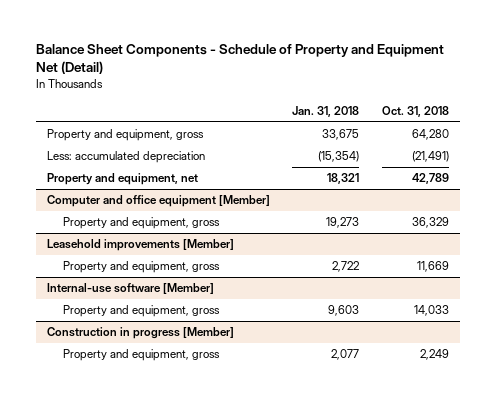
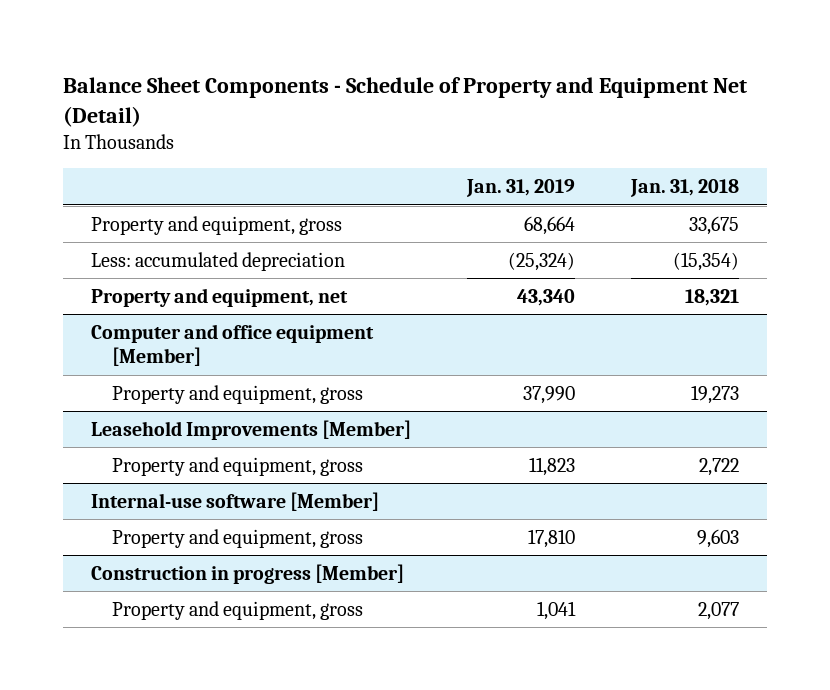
[381,105,449,117] Oct. 31, 2018 -> none
none -> [466,178,576,197] Jan. 31, 2019
[47,239,235,252] Leasehold improvements [Member] -> [91,419,412,440] Leasehold Improvements [Member]

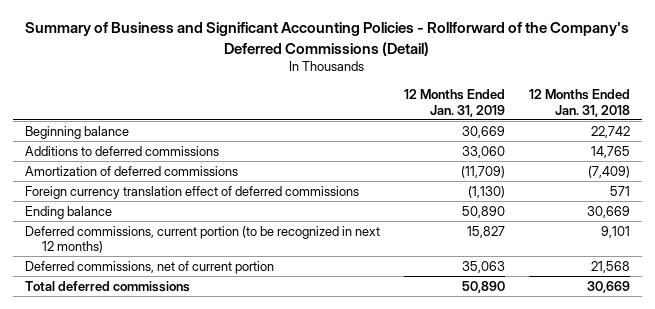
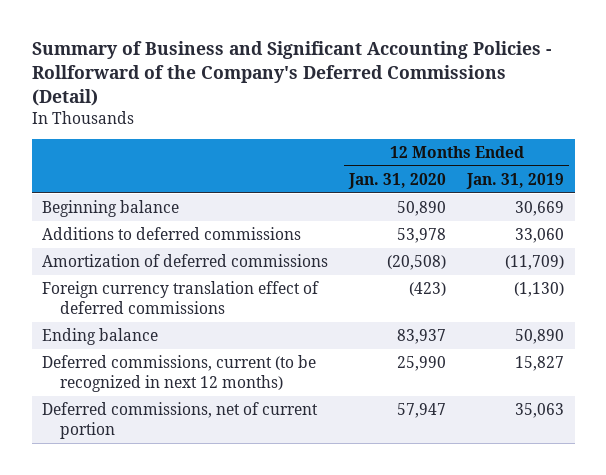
[528,89,630,117] 12 Months Ended Jan. 31, 2018 -> none
none -> [348,172,447,189] Jan. 31, 2020
[24,225,380,254] Deferred commissions, current portion (to be recognized in next 12 months) -> [42,354,317,392] Deferred commissions, current (to be recognized in next 12 months)
[24,280,190,292] Total deferred commissions -> none

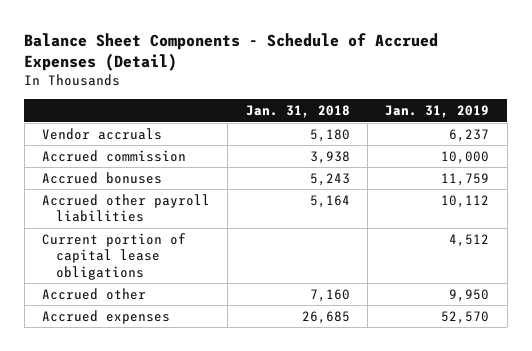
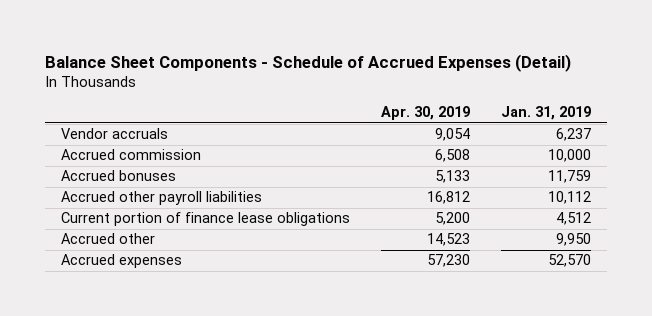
[245,105,350,119] Jan. 31, 2018 -> none
none -> [381,106,471,121] Apr. 30, 2019
[42,233,187,280] Current portion of capital lease obligations -> [60,212,350,227] Current portion of finance lease obligations

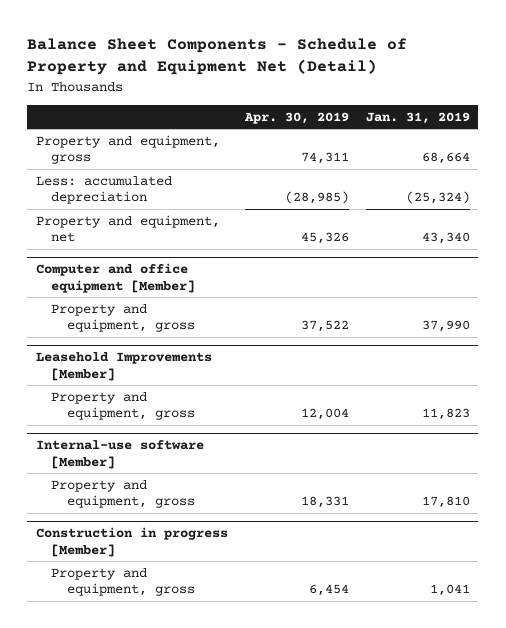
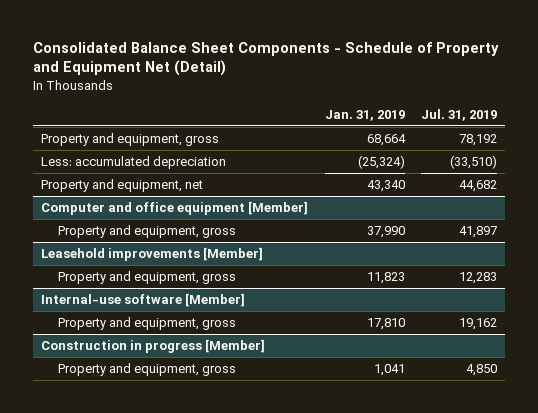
[27,38,408,76] Balance Sheet Components - Schedule of Property and Equipment Net (Detail) -> [32,41,499,77] Consolidated Balance Sheet Components - Schedule of Property and Equipment Net (Detail)
[243,111,349,124] Apr. 30, 2019 -> none
none -> [421,108,498,121] Jul. 31, 2019
[35,352,212,381] Leasehold Improvements [Member] -> [41,247,264,262] Leasehold improvements [Member]

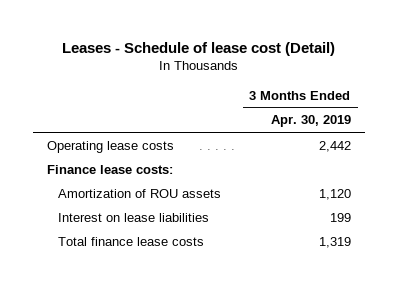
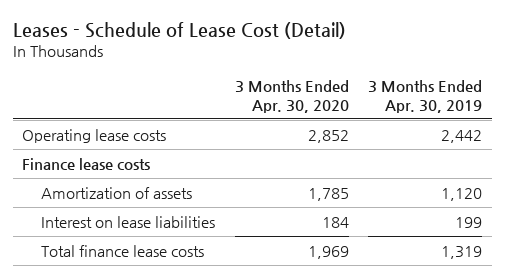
[62,41,336,56] Leases - Schedule of lease cost (Detail) -> [12,22,346,40] Leases - Schedule of Lease Cost (Detail)
none -> [234,80,349,113] 3 Months Ended Apr. 30, 2020
[47,164,174,174] Finance lease costs: -> [22,157,151,170] Finance lease costs
[57,188,221,198] Amortization of ROU assets -> [41,186,193,199] Amortization of assets

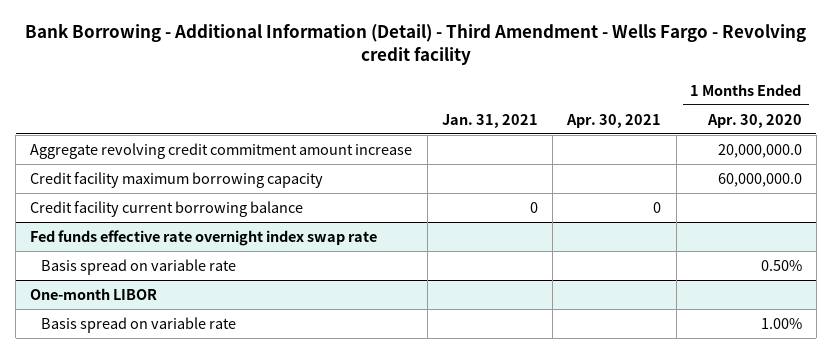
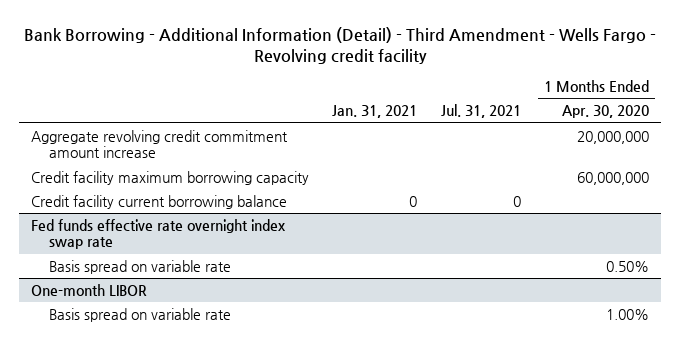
[566,113,662,128] Apr. 30, 2021 -> none
none -> [440,104,521,119] Jul. 31, 2021
[717,143,802,158] 20,000,000.0 -> [577,130,650,144] 20,000,000
[717,172,802,187] 60,000,000.0 -> [577,171,650,185] 60,000,000

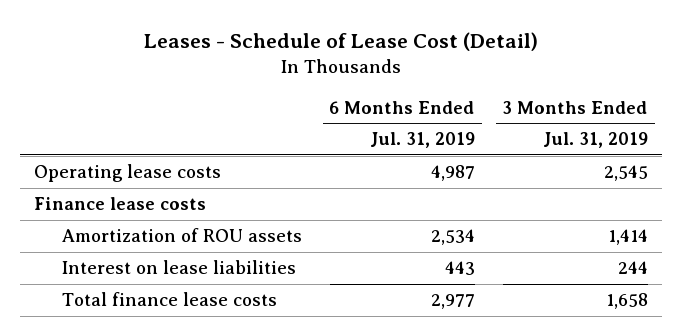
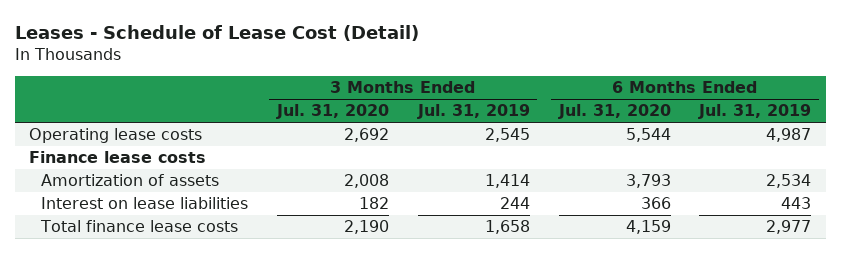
none -> [275,104,389,120] Jul. 31, 2020
none -> [557,104,671,120] Jul. 31, 2020
[61,228,302,243] Amortization of ROU assets -> [40,174,219,187] Amortization of assets

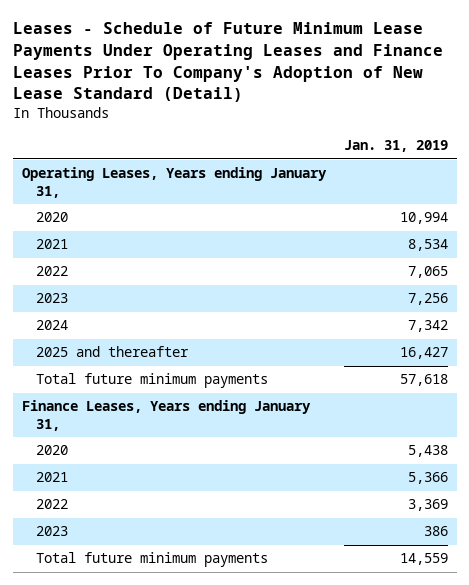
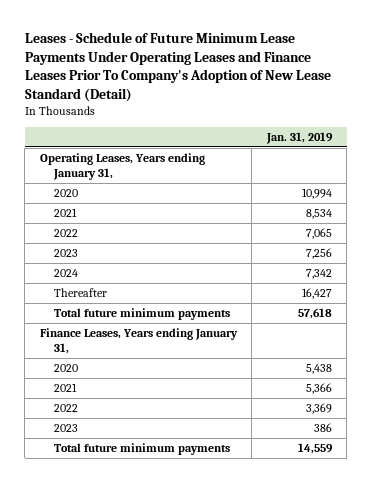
[35,346,189,358] 2025 and thereafter -> [53,288,107,298] Thereafter

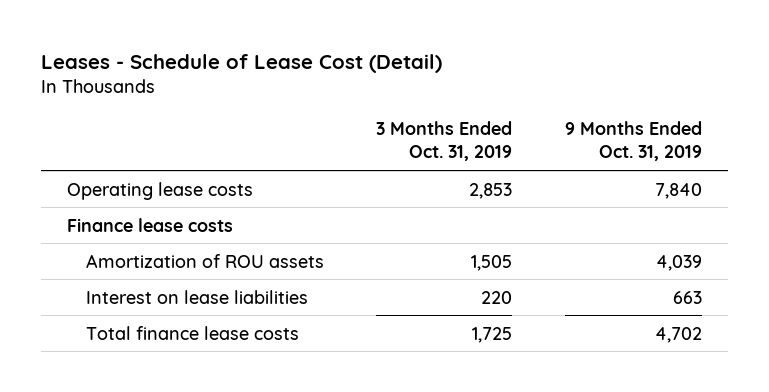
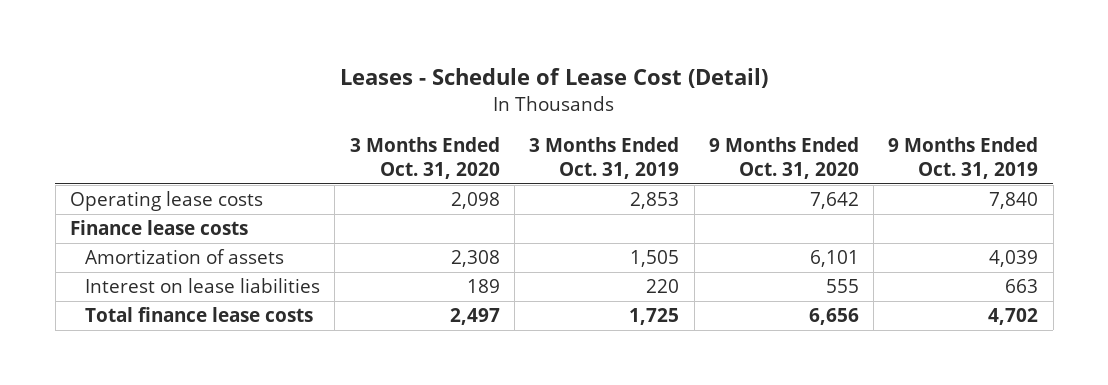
none -> [349,136,500,180] 3 Months Ended Oct. 31, 2020
none -> [708,136,859,180] 9 Months Ended Oct. 31, 2020
[85,253,324,268] Amortization of ROU assets -> [85,249,285,265] Amortization of assets

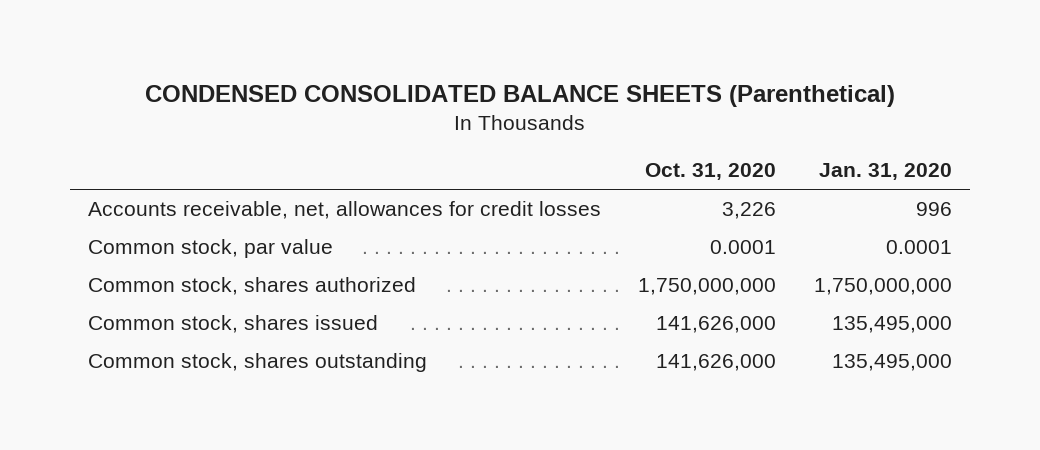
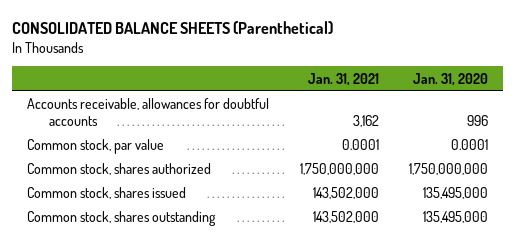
[144,84,895,107] CONDENSED CONSOLIDATED BALANCE SHEETS (Parenthetical) -> [12,20,334,34] CONSOLIDATED BALANCE SHEETS (Parenthetical)
[645,163,777,181] Oct. 31, 2020 -> none
none -> [307,72,379,86] Jan. 31, 2021
[88,201,602,220] Accounts receivable, net, allowances for credit losses -> [27,98,270,126] Accounts receivable, allowances for doubtful accounts

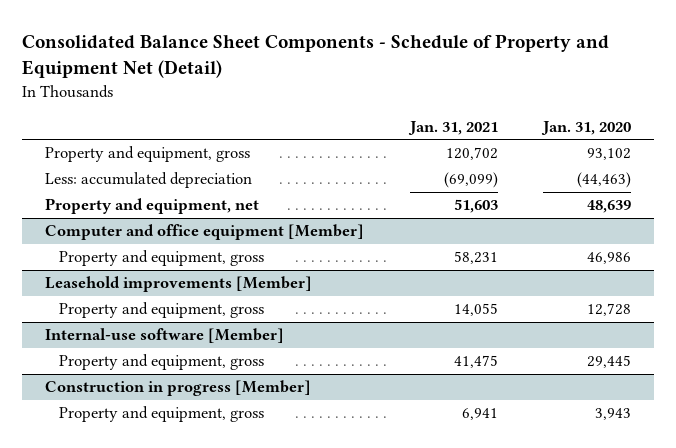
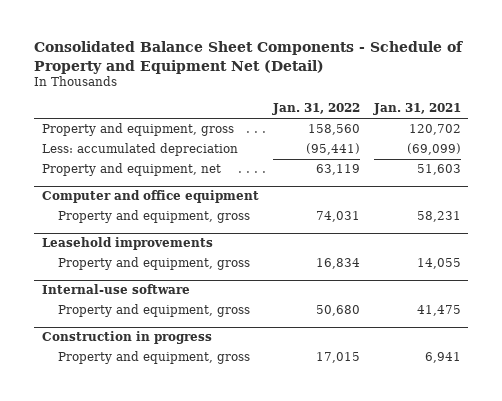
[541,120,632,135] Jan. 31, 2020 -> none
none -> [271,103,360,116] Jan. 31, 2022
[45,224,365,241] Computer and office equipment [Member] -> [41,190,259,204] Computer and office equipment
[45,276,313,293] Leasehold improvements [Member] -> [41,237,213,251] Leasehold improvements
[45,328,285,344] Internal-use software [Member] -> [41,284,190,295] Internal-use software
[45,380,312,397] Construction in progress [Member] -> [41,331,212,345] Construction in progress

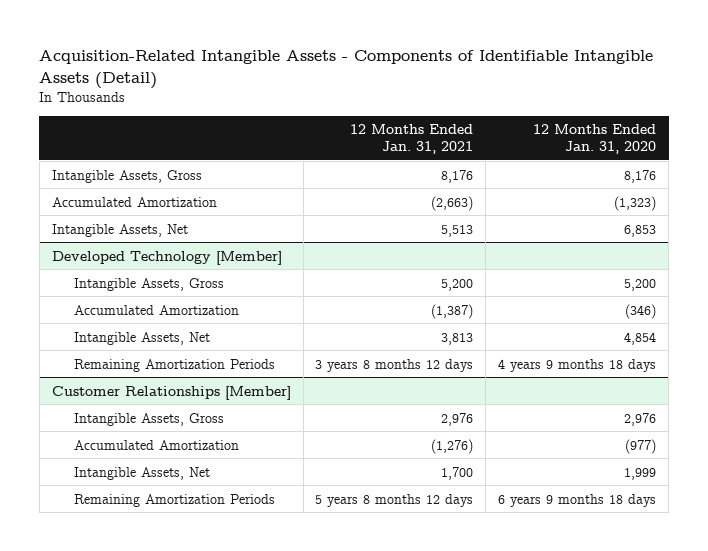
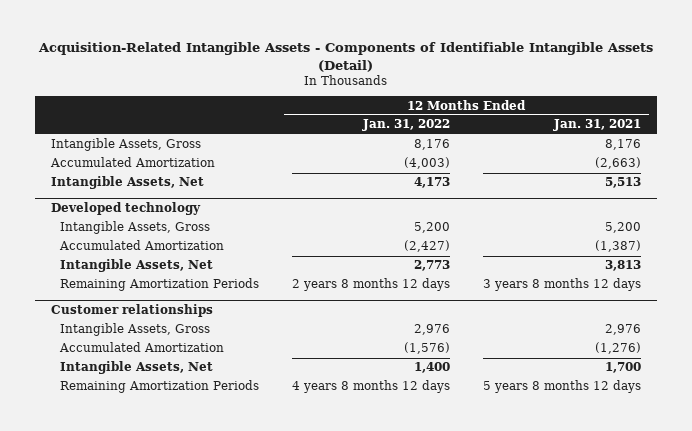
[533,124,657,155] 12 Months Ended Jan. 31, 2020 -> none
none -> [361,119,450,132] Jan. 31, 2022
[51,250,282,265] Developed Technology [Member] -> [51,202,202,216] Developed technology
[51,385,291,400] Customer Relationships [Member] -> [51,304,214,318] Customer relationships

